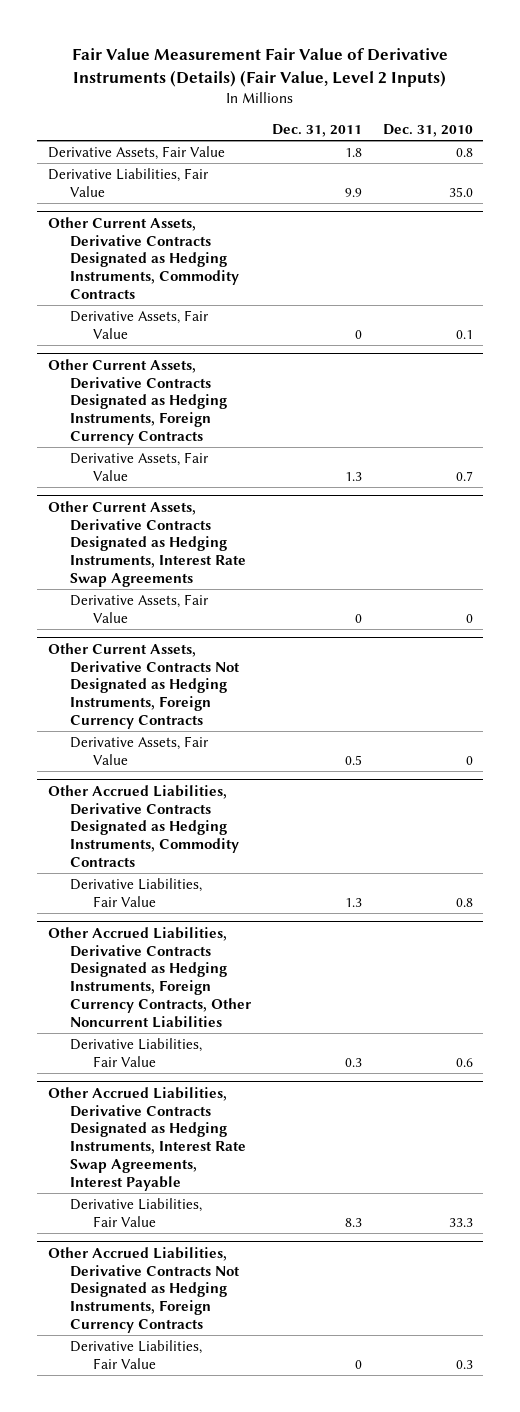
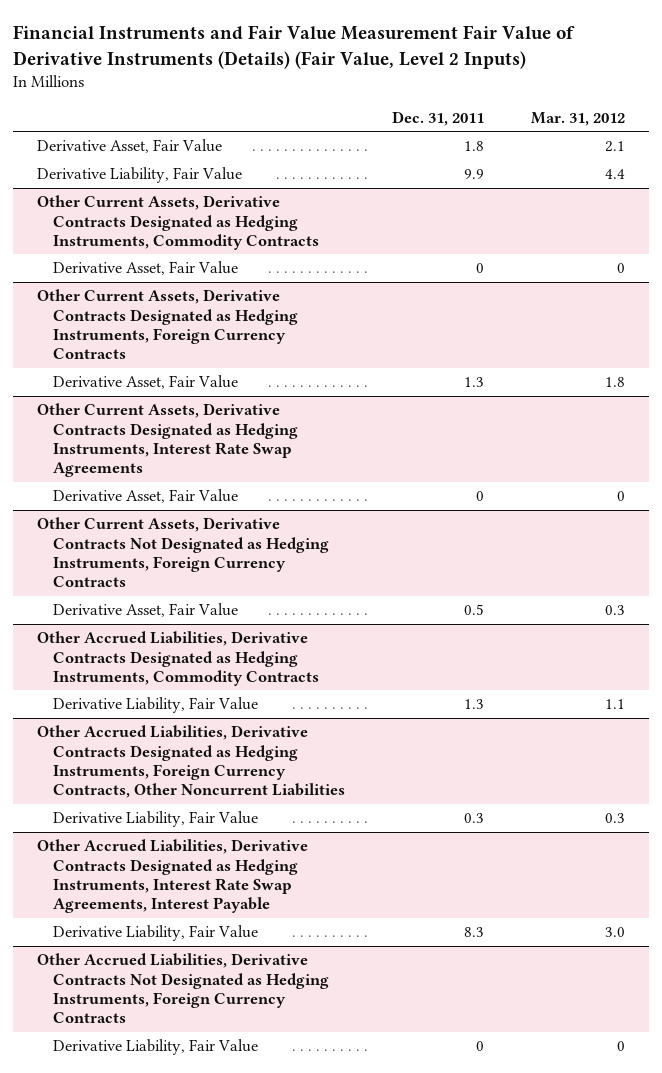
[72,48,449,88] Fair Value Measurement Fair Value of Derivative Instruments (Details) (Fair Value, Level 2 Inputs) -> [13,24,576,69] Financial Instruments and Fair Value Measurement Fair Value of Derivative Instruments (Details) (Fair Value, Level 2 Inputs)
[382,123,473,137] Dec. 31, 2010 -> none
none -> [531,111,626,126] Mar. 31, 2012
[47,145,225,160] Derivative Assets, Fair Value -> [36,139,222,154] Derivative Asset, Fair Value
[47,167,209,197] Derivative Liabilities, Fair Value -> [36,167,242,184] Derivative Liability, Fair Value
[70,309,210,339] Derivative Assets, Fair Value -> [52,261,238,276] Derivative Asset, Fair Value
[70,451,210,481] Derivative Assets, Fair Value -> [52,375,238,390] Derivative Asset, Fair Value
[70,593,210,623] Derivative Assets, Fair Value -> [52,489,238,504] Derivative Asset, Fair Value
[70,735,210,765] Derivative Assets, Fair Value -> [52,603,238,618] Derivative Asset, Fair Value
[70,877,203,907] Derivative Liabilities, Fair Value -> [52,697,258,714] Derivative Liability, Fair Value
[70,1037,203,1067] Derivative Liabilities, Fair Value -> [52,811,258,828] Derivative Liability, Fair Value
[70,1197,203,1227] Derivative Liabilities, Fair Value -> [52,925,258,942] Derivative Liability, Fair Value
[70,1339,203,1369] Derivative Liabilities, Fair Value -> [52,1039,258,1056] Derivative Liability, Fair Value

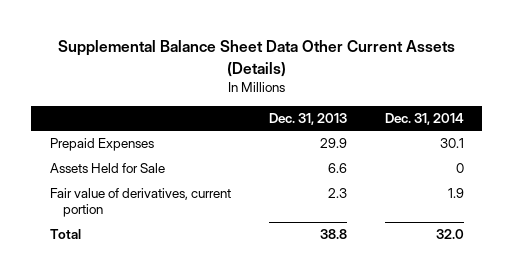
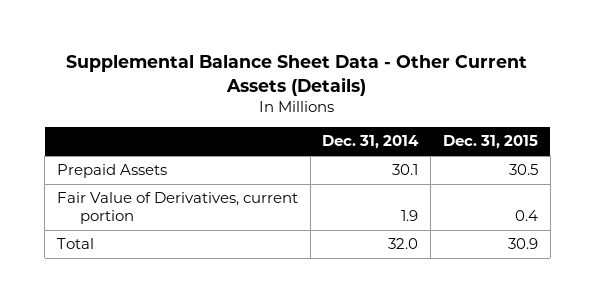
[57,40,455,77] Supplemental Balance Sheet Data Other Current Assets (Details) -> [66,55,528,96] Supplemental Balance Sheet Data - Other Current Assets (Details)
[268,112,347,125] Dec. 31, 2013 -> none
none -> [442,135,538,150] Dec. 31, 2015
[50,163,166,174] Assets Held for Sale -> none
[50,138,155,152] Prepaid Expenses -> [56,164,167,179] Prepaid Assets
[50,188,232,218] Fair value of derivatives, current portion -> [56,192,298,225] Fair Value of Derivatives, current portion

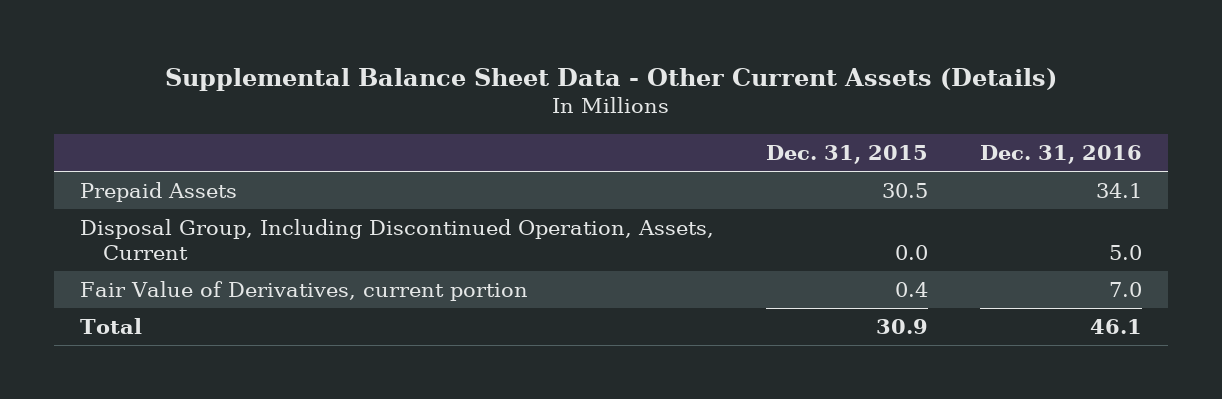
[322,135,420,150] Dec. 31, 2014 -> none
none -> [980,145,1143,165] Dec. 31, 2016
none -> [80,219,715,260] Disposal Group, Including Discontinued Operation, Assets, Current

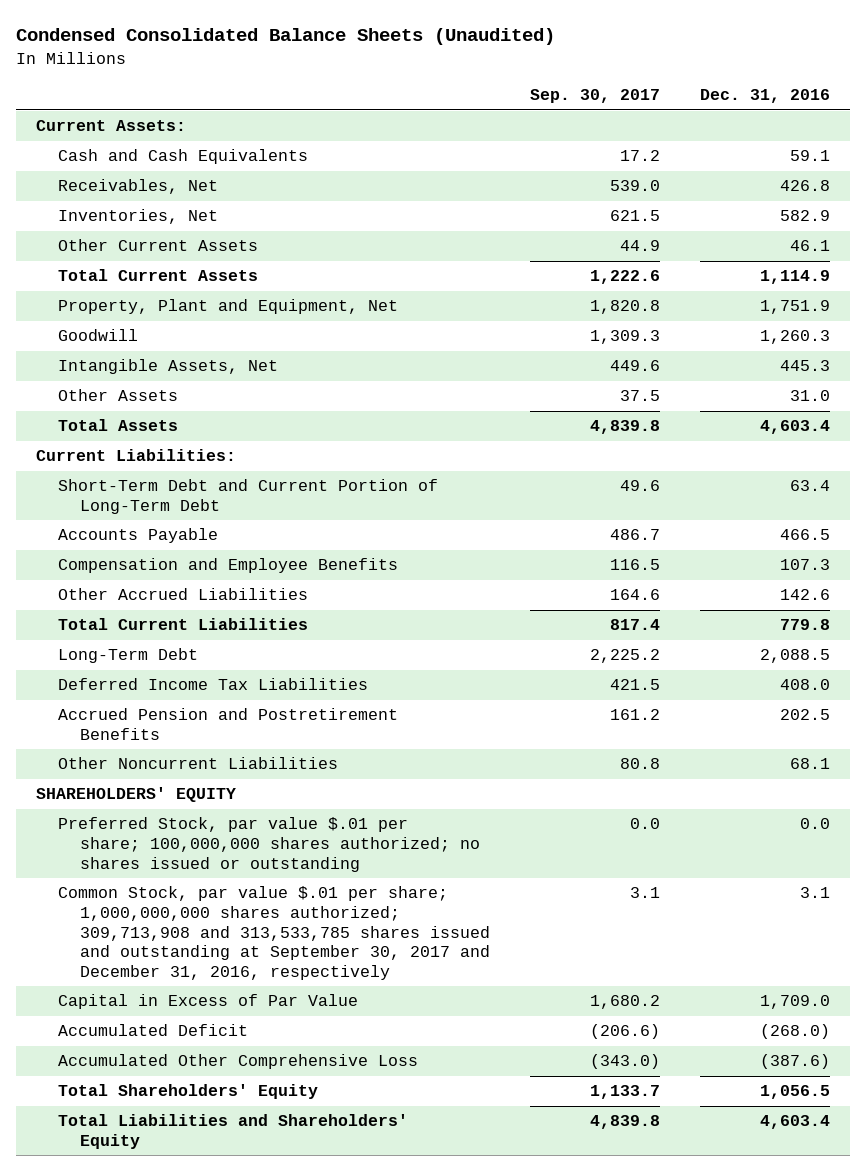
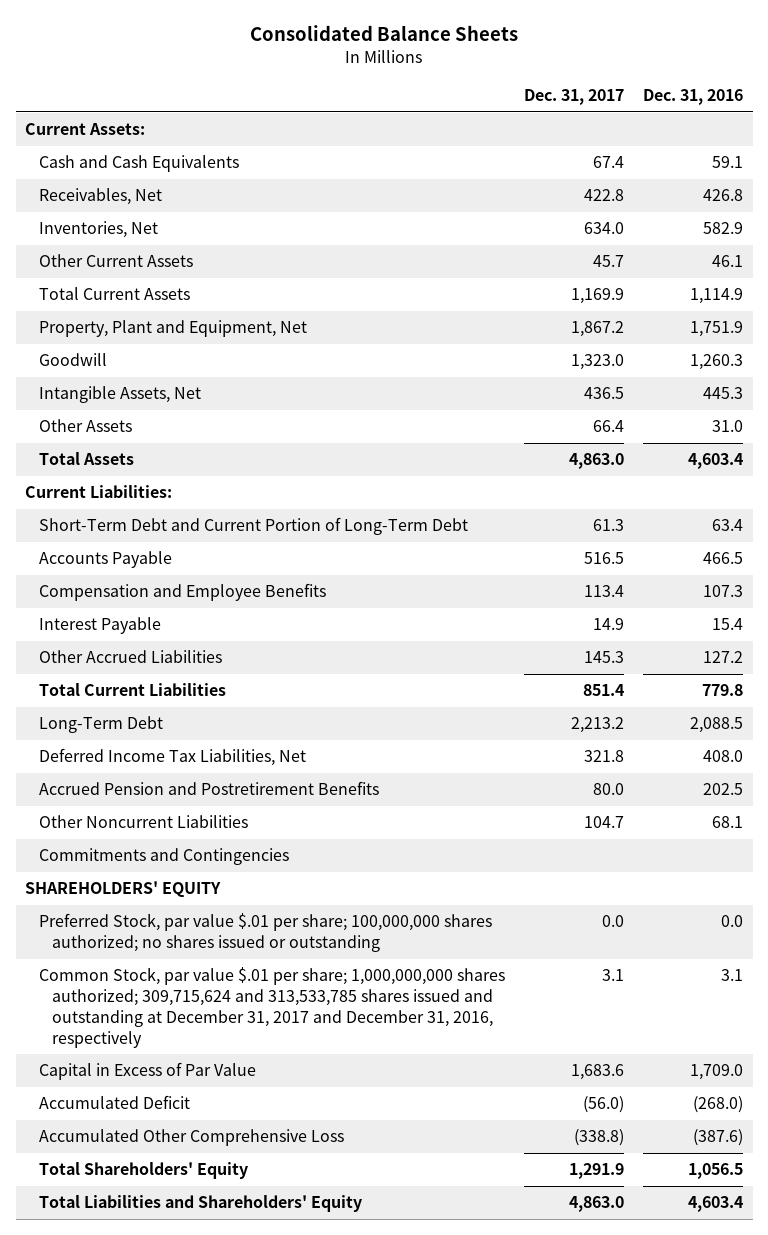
[15,28,555,46] Condensed Consolidated Balance Sheets (Unaudited) -> [250,24,519,41] Consolidated Balance Sheets
[530,89,661,104] Sep. 30, 2017 -> none
none -> [523,89,624,106] Dec. 31, 2017
none -> [38,617,161,635] Interest Payable
[779,589,830,601] 142.6 -> [702,651,743,664] 127.2
[58,678,369,691] Deferred Income Tax Liabilities -> [38,748,306,767] Deferred Income Tax Liabilities, Net
none -> [38,848,289,866] Commitments and Contingencies
[58,886,491,980] Common Stock, par value $.01 per share; 1,000,000,000 shares authorized; 309,713,908 and 313,533,785 shares issued and outstanding at September 30, 2017 and December 31, 2016, respectively -> [38,967,505,1048] Common Stock, par value $.01 per share; 1,000,000,000 shares authorized; 309,715,624 and 313,533,785 shares issued and outstanding at December 31, 2017 and December 31, 2016, respectively

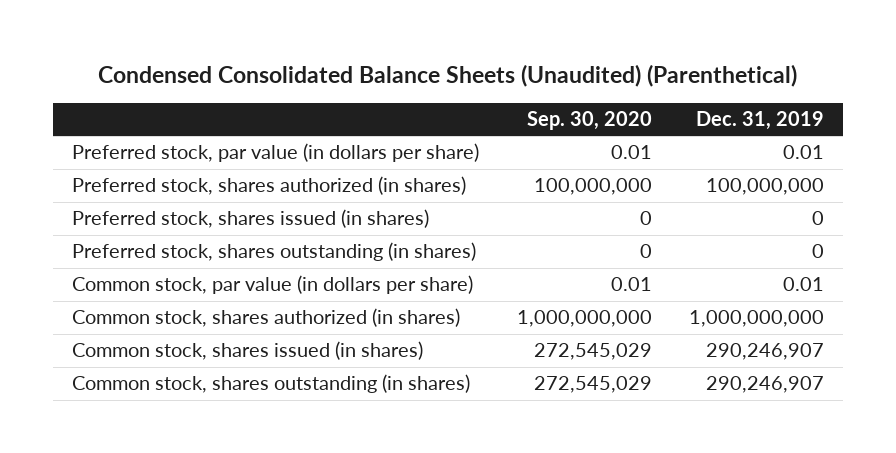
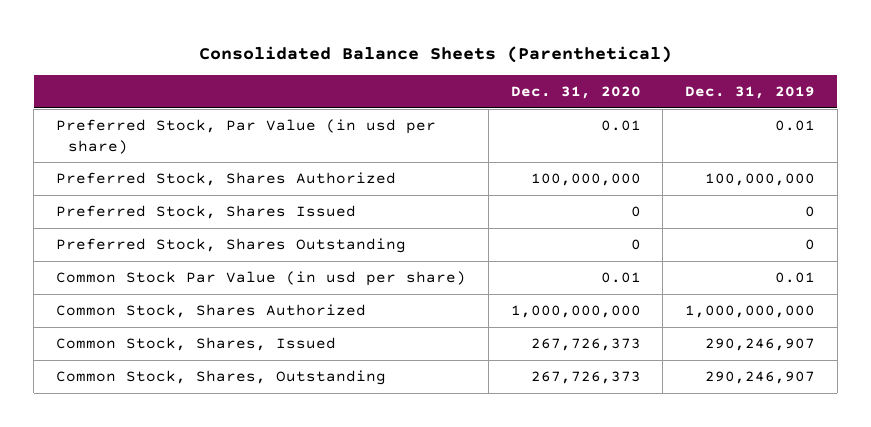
[98,64,798,88] Condensed Consolidated Balance Sheets (Unaudited) (Parenthetical) -> [198,45,672,63] Consolidated Balance Sheets (Parenthetical)
[526,111,652,131] Sep. 30, 2020 -> none
none -> [510,85,641,99] Dec. 31, 2020
[71,143,479,163] Preferred stock, par value (in dollars per share) -> [56,119,437,154] Preferred Stock, Par Value (in usd per share)
[71,176,466,196] Preferred stock, shares authorized (in shares) -> [56,172,397,187] Preferred Stock, Shares Authorized
[71,209,429,229] Preferred stock, shares issued (in shares) -> [56,205,357,220] Preferred Stock, Shares Issued
[71,242,476,262] Preferred stock, shares outstanding (in shares) -> [56,238,407,254] Preferred Stock, Shares Outstanding
[71,275,473,295] Common stock, par value (in dollars per share) -> [56,271,467,287] Common Stock Par Value (in usd per share)
[71,308,460,328] Common stock, shares authorized (in shares) -> [56,304,367,319] Common Stock, Shares Authorized
[71,341,423,361] Common stock, shares issued (in shares) -> [56,337,337,352] Common Stock, Shares, Issued
[71,374,470,394] Common stock, shares outstanding (in shares) -> [56,370,387,386] Common Stock, Shares, Outstanding

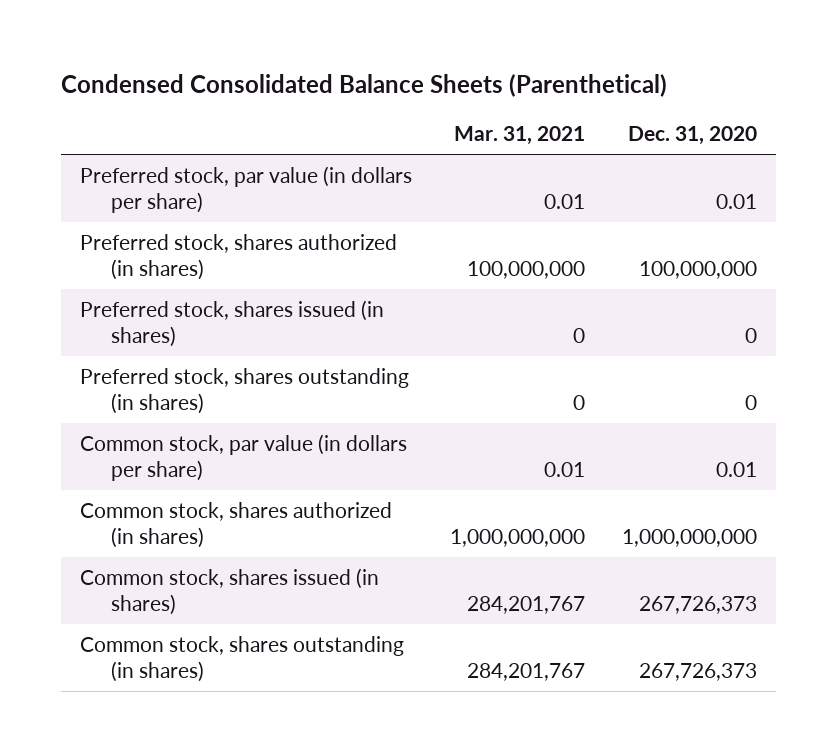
[198,45,672,63] Consolidated Balance Sheets (Parenthetical) -> [60,73,667,97] Condensed Consolidated Balance Sheets (Parenthetical)
[685,85,816,99] Dec. 31, 2019 -> none
none -> [453,126,585,146] Mar. 31, 2021
[56,119,437,154] Preferred Stock, Par Value (in usd per share) -> [79,166,412,213] Preferred stock, par value (in dollars per share)
[56,172,397,187] Preferred Stock, Shares Authorized -> [79,234,397,280] Preferred stock, shares authorized (in shares)
[56,205,357,220] Preferred Stock, Shares Issued -> [79,300,384,347] Preferred stock, shares issued (in shares)
[56,238,407,254] Preferred Stock, Shares Outstanding -> [79,368,409,414] Preferred stock, shares outstanding (in shares)
[56,271,467,287] Common Stock Par Value (in usd per share) -> [79,434,407,481] Common stock, par value (in dollars per share)
[56,304,367,319] Common Stock, Shares Authorized -> [79,502,392,548] Common stock, shares authorized (in shares)
[56,337,337,352] Common Stock, Shares, Issued -> [79,568,379,615] Common stock, shares issued (in shares)
[56,370,387,386] Common Stock, Shares, Outstanding -> [79,636,404,682] Common stock, shares outstanding (in shares)

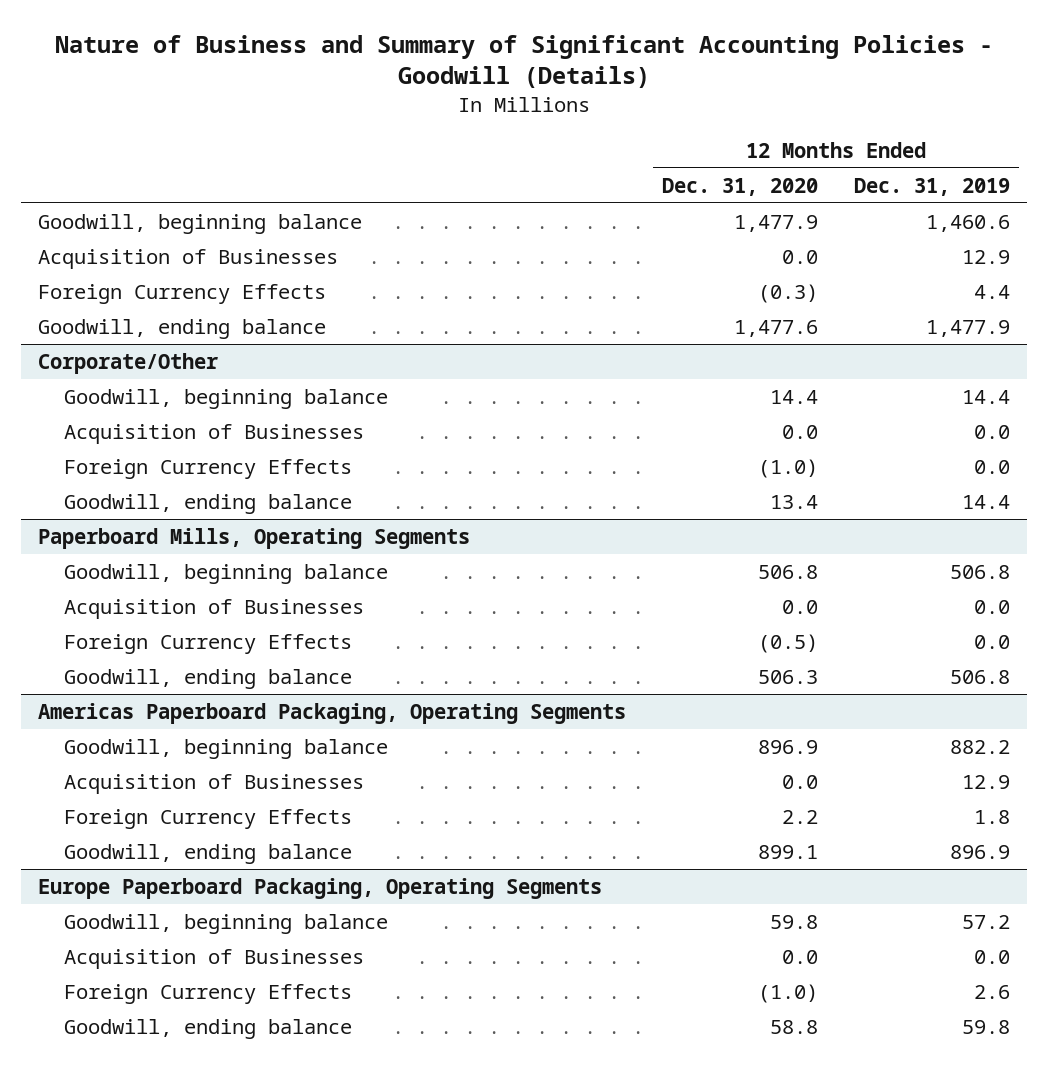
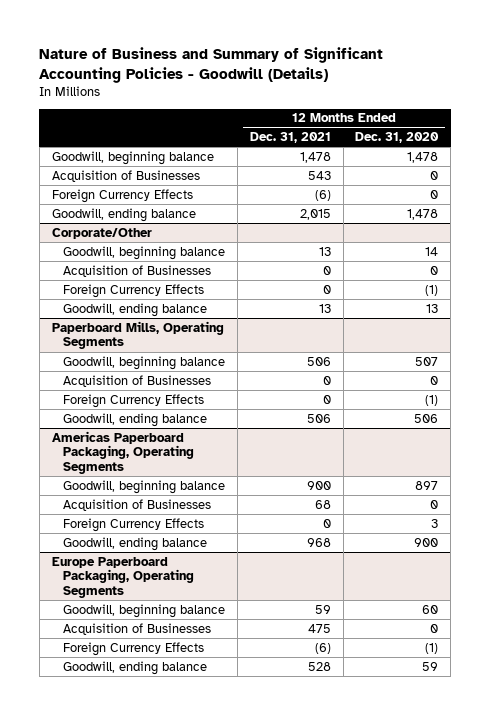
[853,177,1010,196] Dec. 31, 2019 -> none
none -> [249,132,331,144] Dec. 31, 2021
[734,214,819,232] 1,477.9 -> [407,151,439,163] 1,478
[782,249,819,264] 0.0 -> [430,170,439,180] 0
[758,283,819,303] (0.3) -> [430,189,439,199] 0
[734,319,819,337] 1,477.6 -> [407,208,439,220] 1,478
[770,389,819,404] 14.4 -> [425,246,439,256] 14
[782,424,819,439] 0.0 -> [430,265,439,275] 0
[758,458,819,478] (1.0) -> [425,284,439,296] (1)
[770,494,819,509] 13.4 -> [426,303,439,313] 13
[758,564,819,579] 506.8 -> [415,356,439,366] 507
[782,599,819,614] 0.0 -> [430,375,439,385] 0
[758,633,819,653] (0.5) -> [425,394,439,406] (1)
[758,669,819,684] 506.3 -> [414,413,439,423] 506
[758,739,819,754] 896.9 -> [415,480,439,490] 897
[782,774,819,789] 0.0 -> [430,499,439,509] 0
[782,809,819,824] 2.2 -> [431,518,439,528] 3
[758,844,819,859] 899.1 -> [414,537,439,547] 900
[770,914,819,929] 59.8 -> [422,604,439,614] 60
[782,949,819,964] 0.0 -> [430,623,439,633] 0
[758,983,819,1003] (1.0) -> [425,642,439,654] (1)
[770,1019,819,1034] 58.8 -> [422,661,439,671] 59

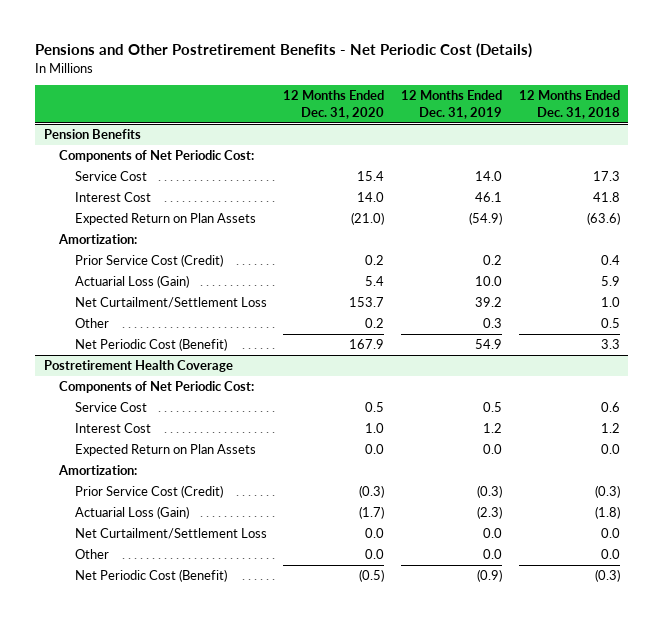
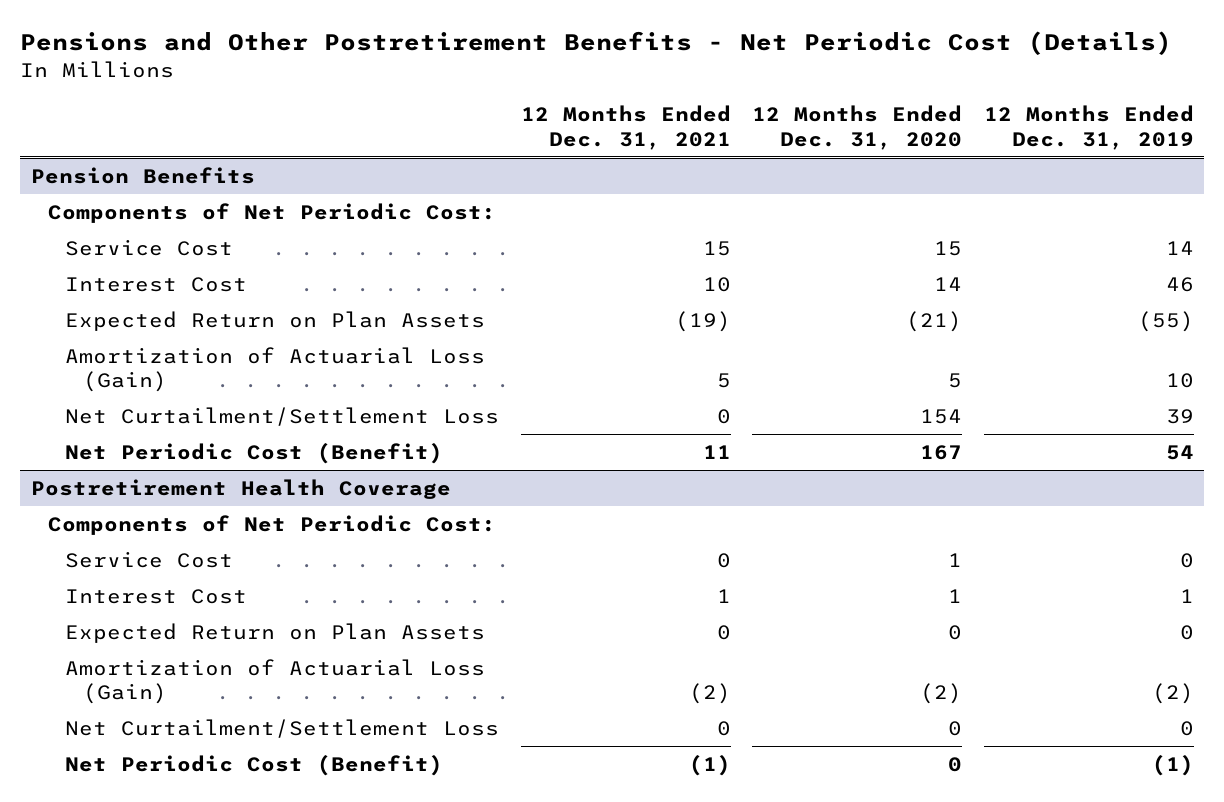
[518,90,620,119] 12 Months Ended Dec. 31, 2018 -> none
none -> [520,105,731,150] 12 Months Ended Dec. 31, 2021
[58,234,138,245] Amortization: -> none
[74,254,223,268] Prior Service Cost (Credit) -> none
[74,318,109,329] Other -> none
[357,171,385,182] 15.4 -> [934,240,963,256] 15
[474,171,502,182] 14.0 -> [1165,240,1194,255] 14
[357,192,385,203] 14.0 -> [934,276,963,291] 14
[474,192,502,203] 46.1 -> [1165,276,1194,292] 46
[351,212,385,226] (21.0) -> [906,310,963,332] (21)
[468,212,502,226] (54.9) -> [1137,310,1194,332] (55)
[74,275,189,289] Actuarial Loss (Gain) -> [65,346,486,393] Amortization of Actuarial Loss (Gain)
[365,276,385,287] 5.4 -> [948,373,963,389] 5
[474,276,502,287] 10.0 -> [1165,373,1194,389] 10
[349,297,385,308] 153.7 -> [920,408,963,424] 154
[474,297,502,308] 39.2 -> [1165,408,1194,424] 39
[349,339,385,350] 167.9 -> [920,444,963,460] 167
[474,339,502,350] 54.9 -> [1165,444,1194,460] 54
[58,465,138,476] Amortization: -> none
[74,485,223,499] Prior Service Cost (Credit) -> none
[74,549,109,560] Other -> none
[365,402,385,413] 0.5 -> [948,552,963,567] 1
[482,402,502,413] 0.5 -> [1179,552,1194,568] 0
[365,423,385,434] 1.0 -> [948,588,963,603] 1
[482,423,502,434] 1.2 -> [1179,588,1194,603] 1
[365,444,385,455] 0.0 -> [948,624,963,640] 0
[482,444,502,455] 0.0 -> [1179,624,1194,640] 0
[74,506,189,520] Actuarial Loss (Gain) -> [65,658,486,705] Amortization of Actuarial Loss (Gain)
[359,506,385,520] (1.7) -> [920,683,963,705] (2)
[476,506,502,520] (2.3) -> [1151,683,1194,705] (2)
[365,528,385,539] 0.0 -> [948,720,963,736] 0
[482,528,502,539] 0.0 -> [1179,720,1194,736] 0
[359,569,385,583] (0.5) -> [948,756,963,772] 0
[476,569,502,583] (0.9) -> [1151,754,1194,776] (1)

